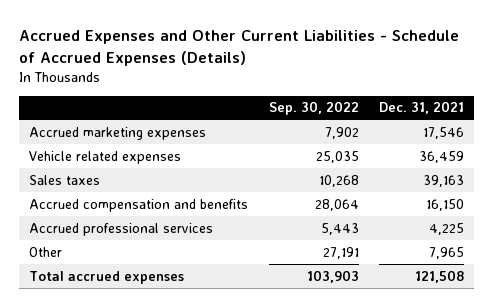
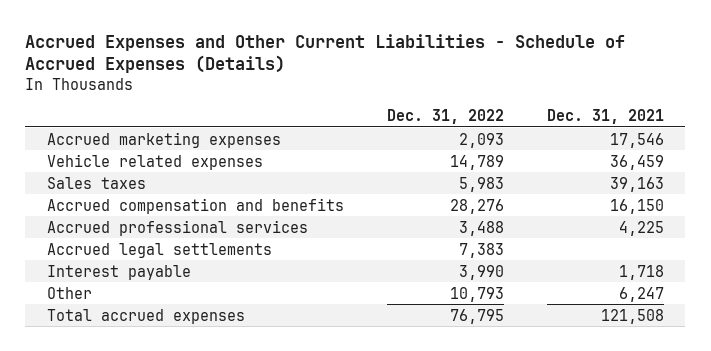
[268,101,359,116] Sep. 30, 2022 -> none
none -> [386,108,504,124] Dec. 31, 2022
none -> [46,242,272,258] Accrued legal settlements
none -> [46,264,191,280] Interest payable
[429,246,465,259] 7,965 -> [618,286,664,302] 6,247

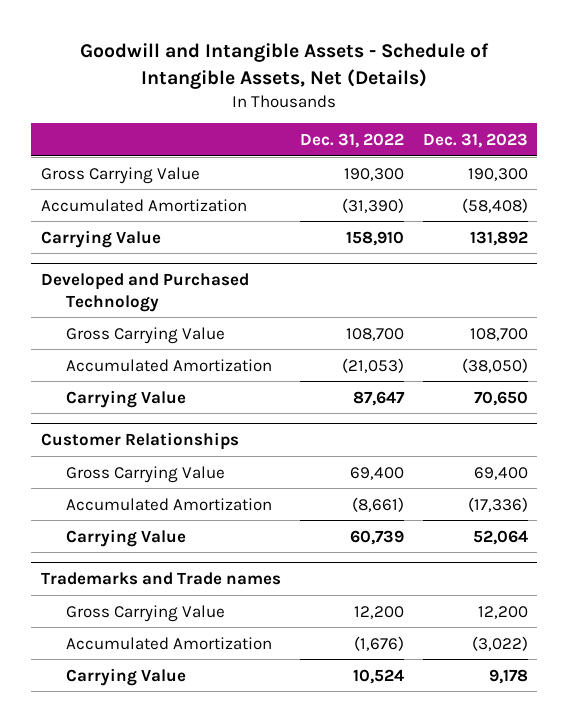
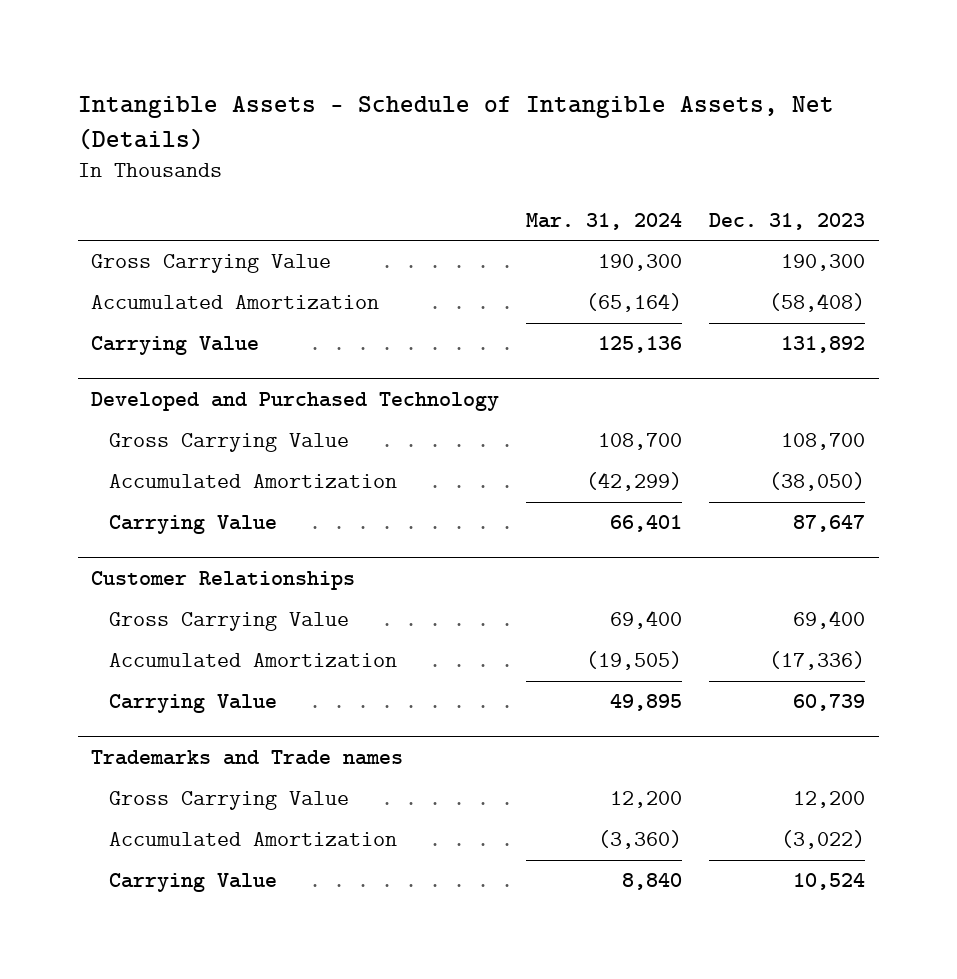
[80,43,490,89] Goodwill and Intangible Assets - Schedule of Intangible Assets, Net (Details) -> [77,96,834,150] Intangible Assets - Schedule of Intangible Assets, Net (Details)
[299,133,404,149] Dec. 31, 2022 -> none
none -> [526,212,683,230] Mar. 31, 2024
[473,390,528,406] 70,650 -> [793,515,866,533] 87,647
[472,529,528,545] 52,064 -> [793,694,866,712] 60,739
[488,668,528,684] 9,178 -> [793,873,866,891] 10,524

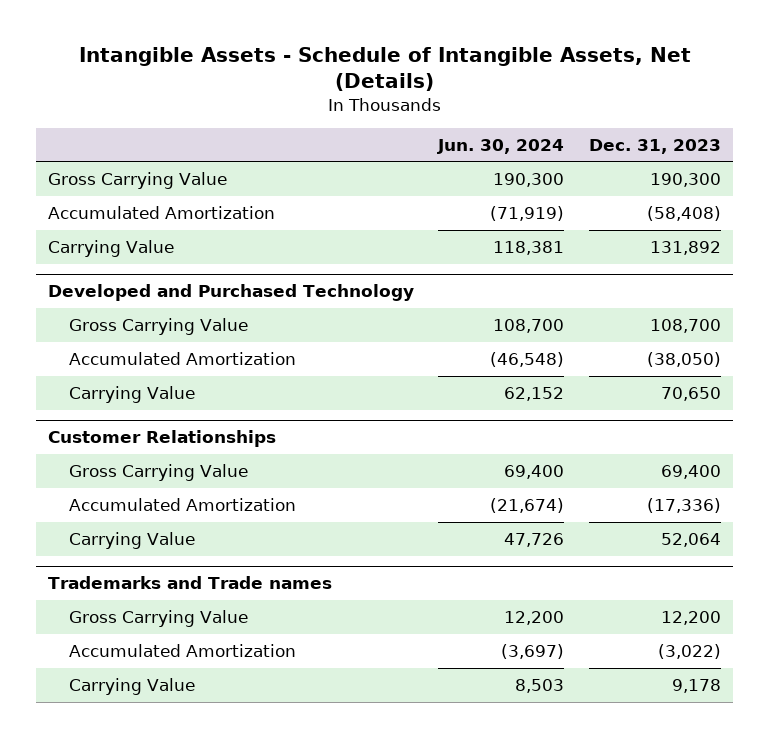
[526,212,683,230] Mar. 31, 2024 -> none
none -> [437,138,565,154] Jun. 30, 2024
[793,515,866,533] 87,647 -> [660,387,721,402] 70,650
[793,694,866,712] 60,739 -> [660,533,721,548] 52,064
[793,873,866,891] 10,524 -> [671,679,721,694] 9,178

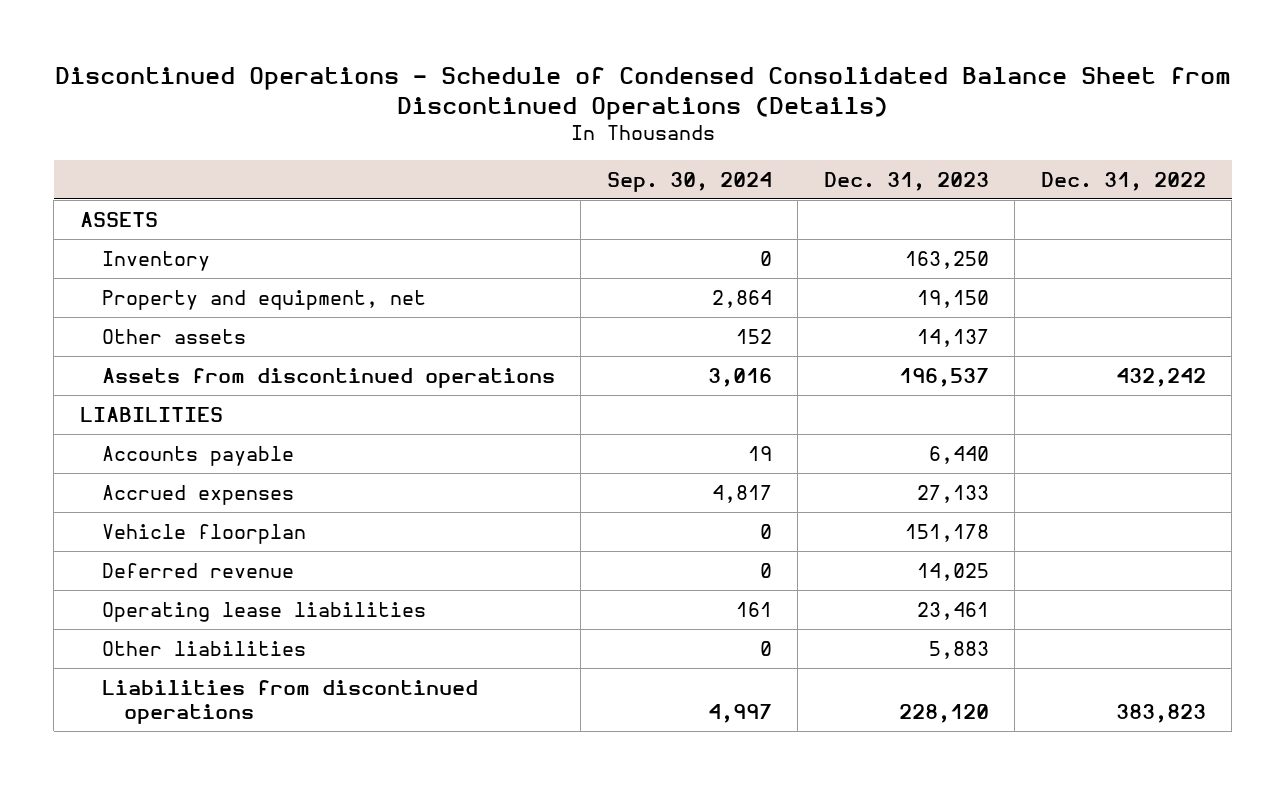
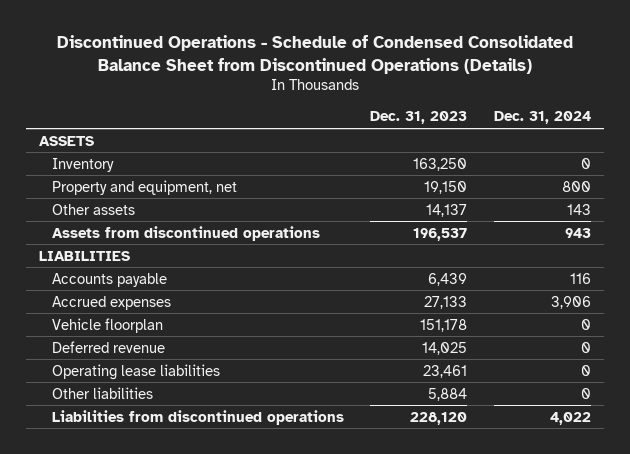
[606,171,772,192] Sep. 30, 2024 -> none
[1040,171,1206,191] Dec. 31, 2022 -> none
none -> [493,111,591,125] Dec. 31, 2024
[928,445,989,464] 6,440 -> [428,272,468,286] 6,439
[928,640,989,659] 5,883 -> [428,387,468,401] 5,884

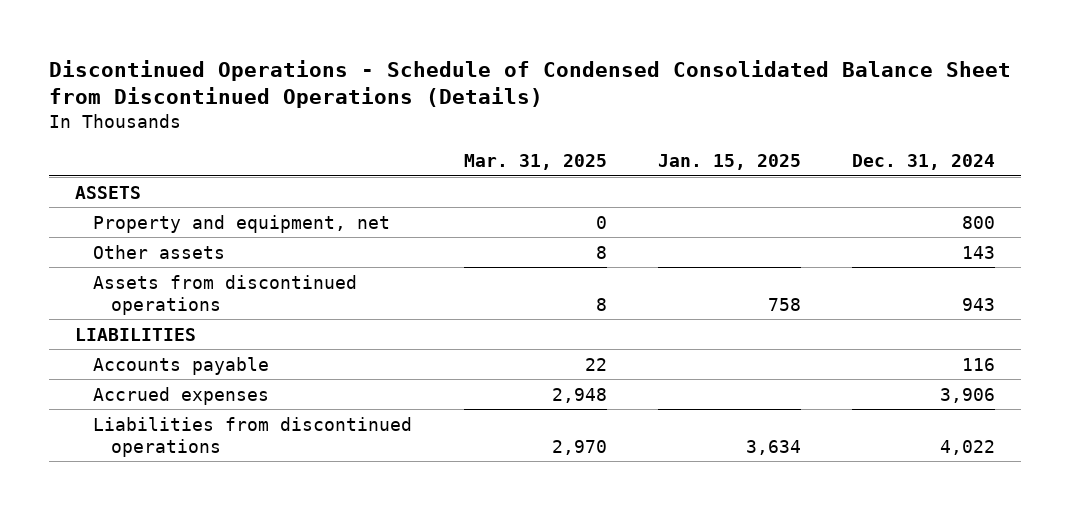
[370,111,468,125] Dec. 31, 2023 -> none
none -> [463,154,607,171] Mar. 31, 2025
none -> [657,154,801,171] Jan. 15, 2025
[52,157,115,172] Inventory -> none
[52,317,164,333] Vehicle floorplan -> none
[52,340,166,353] Deferred revenue -> none
[52,363,221,380] Operating lease liabilities -> none
[52,386,154,399] Other liabilities -> none

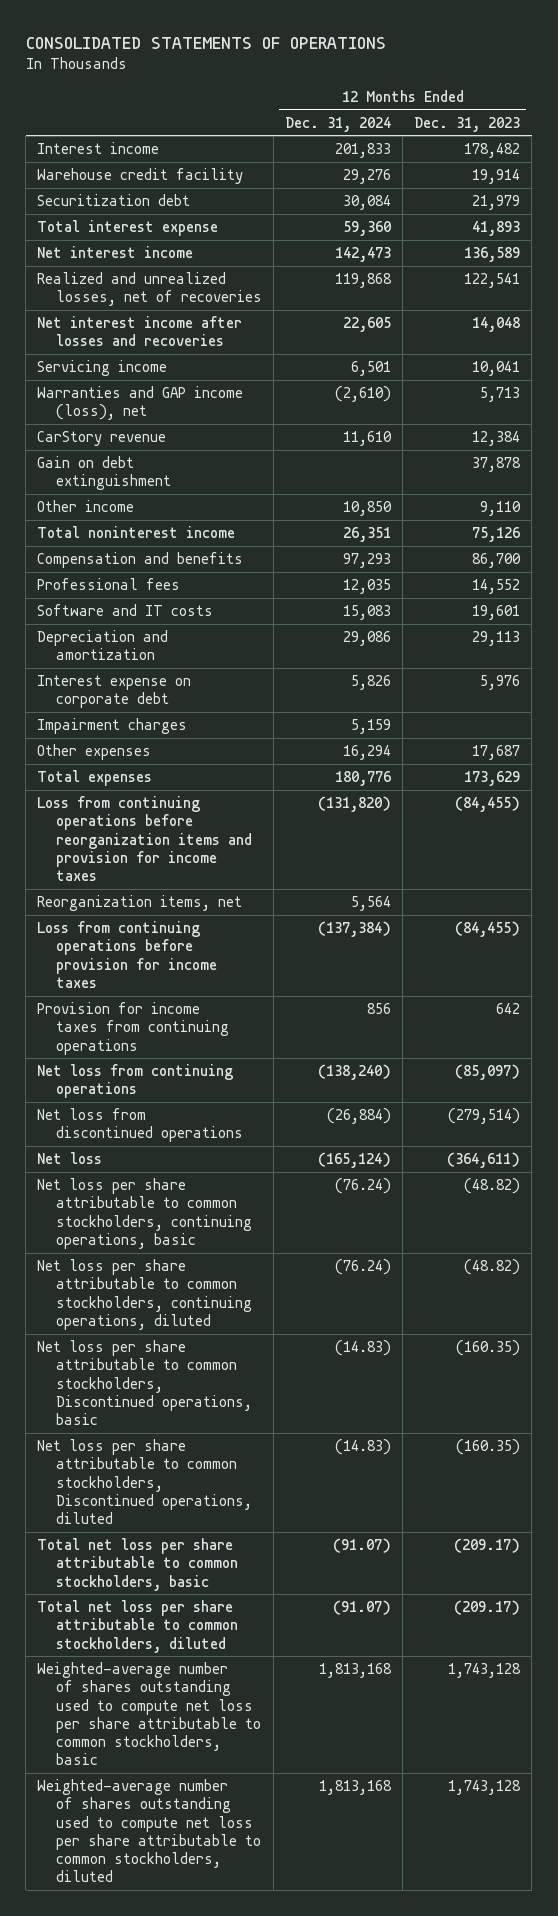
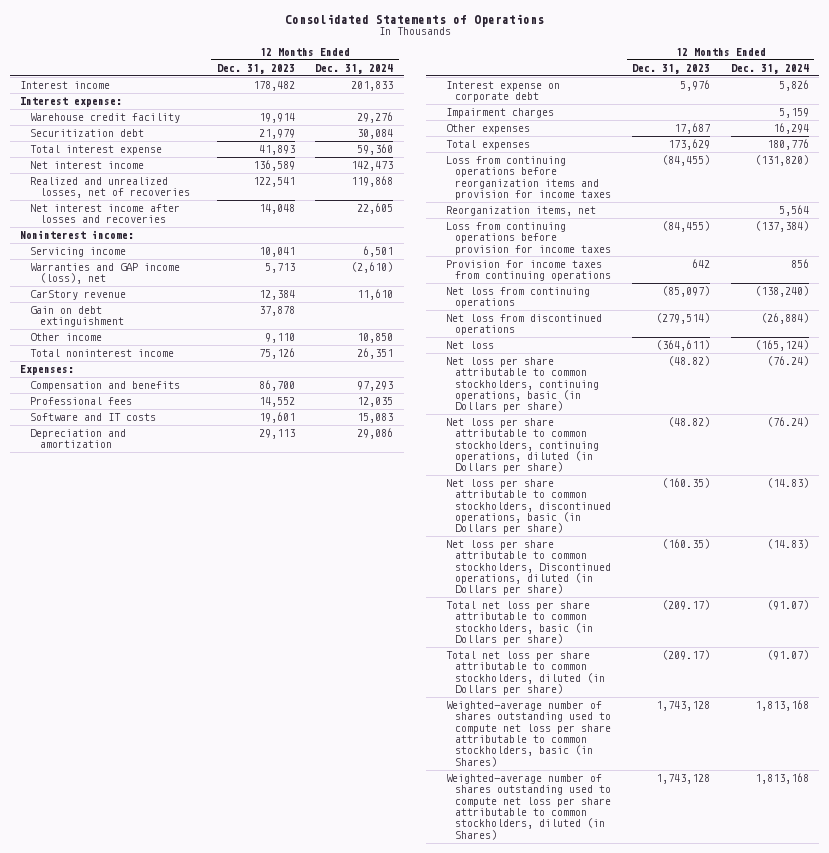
[25,36,386,49] CONSOLIDATED STATEMENTS OF OPERATIONS -> [284,13,544,27] Consolidated Statements of Operations
none -> [20,96,123,107] Interest expense:
none -> [20,229,135,239] Noninterest income:
none -> [20,364,75,375] Expenses:
[37,1178,253,1249] Net loss per share attributable to common stockholders, continuing operations, basic -> [445,356,600,413] Net loss per share attributable to common stockholders, continuing operations, basic (in Dollars per share)
[37,1259,253,1330] Net loss per share attributable to common stockholders, continuing operations, diluted -> [445,417,600,474] Net loss per share attributable to common stockholders, continuing operations, diluted (in Dollars per share)
[37,1340,253,1425] Net loss per share attributable to common stockholders, Discontinued operations, basic -> [445,478,612,535] Net loss per share attributable to common stockholders, discontinued operations, basic (in Dollars per share)
[37,1439,253,1524] Net loss per share attributable to common stockholders, Discontinued operations, diluted -> [445,539,612,596] Net loss per share attributable to common stockholders, Discontinued operations, diluted (in Dollars per share)
[37,1538,239,1591] Total net loss per share attributable to common stockholders, basic -> [445,600,594,646] Total net loss per share attributable to common stockholders, basic (in Dollars per share)
[37,1600,239,1653] Total net loss per share attributable to common stockholders, diluted -> [445,650,606,696] Total net loss per share attributable to common stockholders, diluted (in Dollars per share)
[37,1662,262,1766] Weighted-average number of shares outstanding used to compute net loss per share attributable to common stockholders, basic -> [445,700,612,767] Weighted-average number of shares outstanding used to compute net loss per share attributable to common stockholders, basic (in Shares)
[37,1779,262,1883] Weighted-average number of shares outstanding used to compute net loss per share attributable to common stockholders, diluted -> [445,773,612,840] Weighted-average number of shares outstanding used to compute net loss per share attributable to common stockholders, diluted (in Shares)

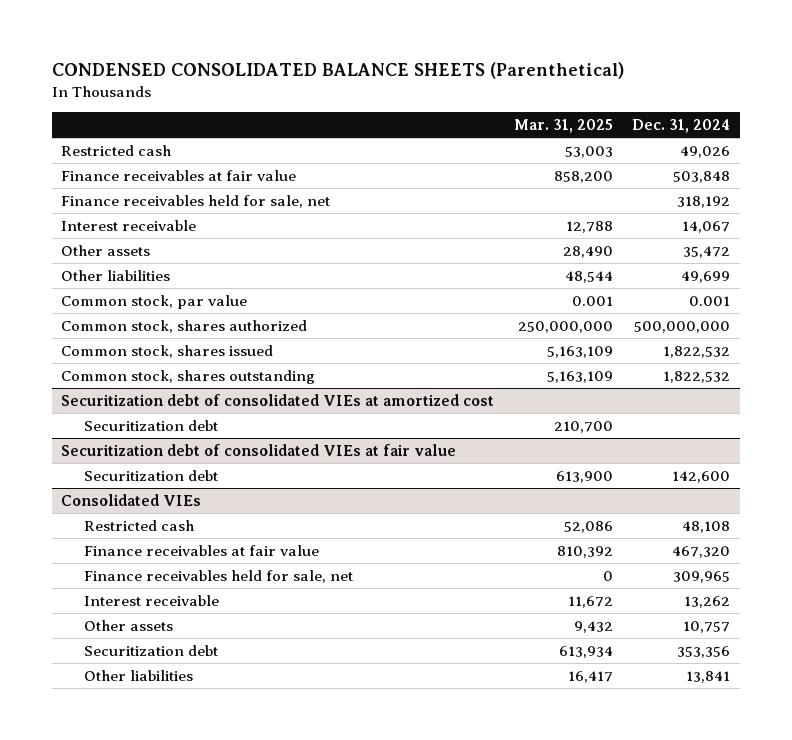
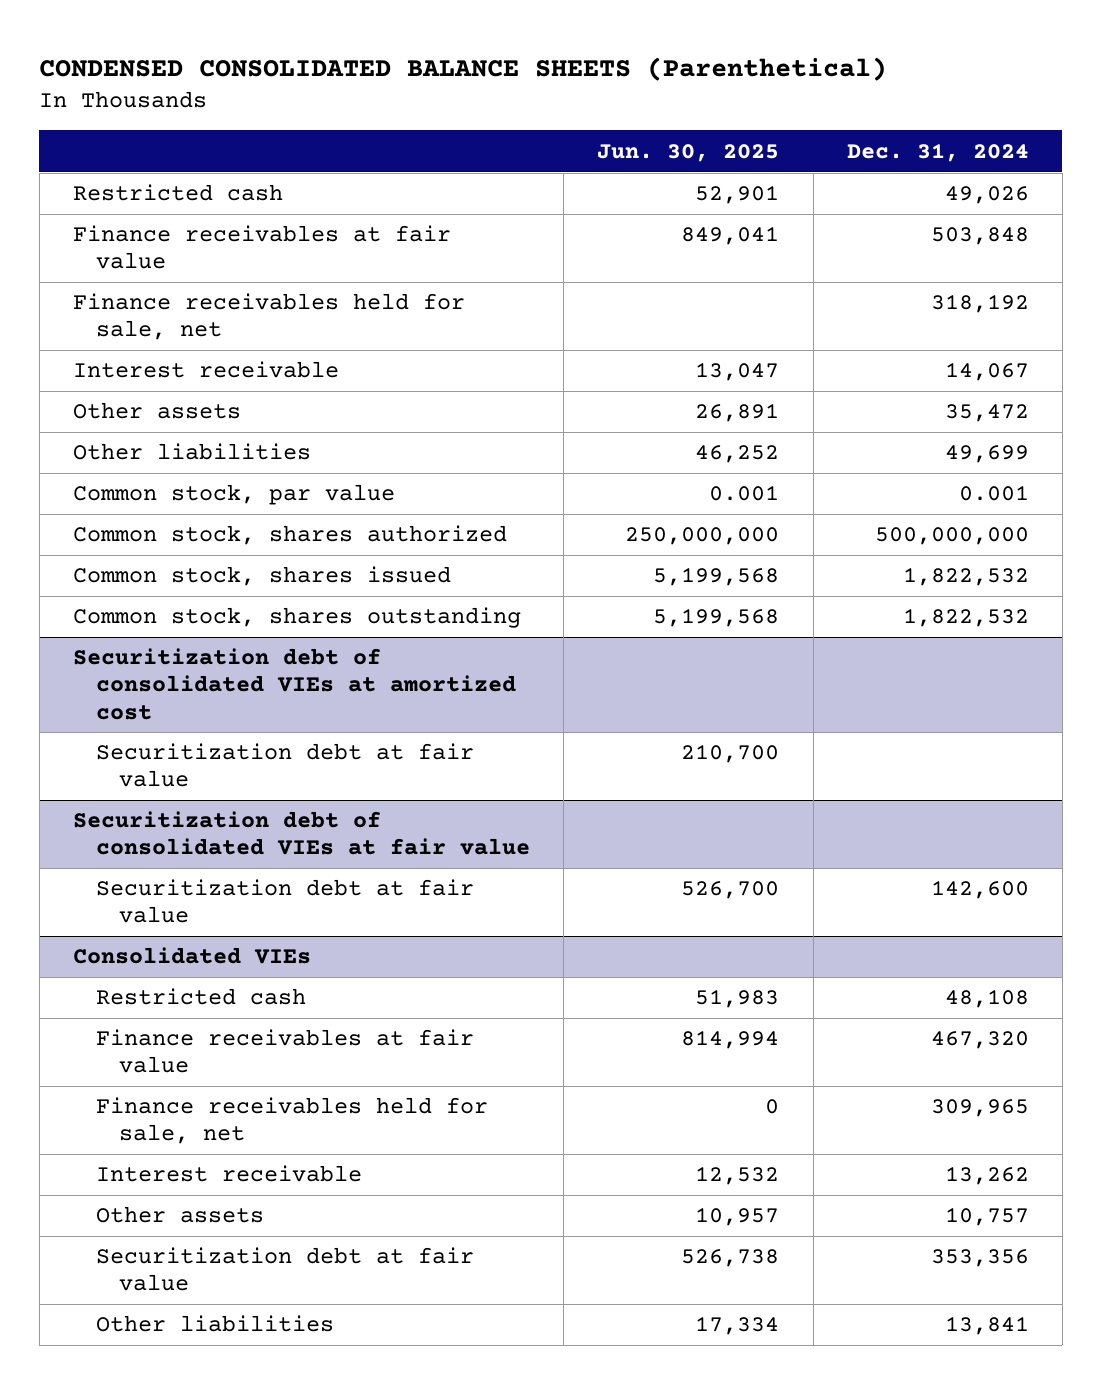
[513,119,613,134] Mar. 31, 2025 -> none
none -> [597,143,780,162] Jun. 30, 2025
[84,419,219,431] Securitization debt -> [96,743,475,788] Securitization debt at fair value
[84,469,219,481] Securitization debt -> [96,879,475,924] Securitization debt at fair value
[84,644,219,656] Securitization debt -> [96,1247,475,1292] Securitization debt at fair value

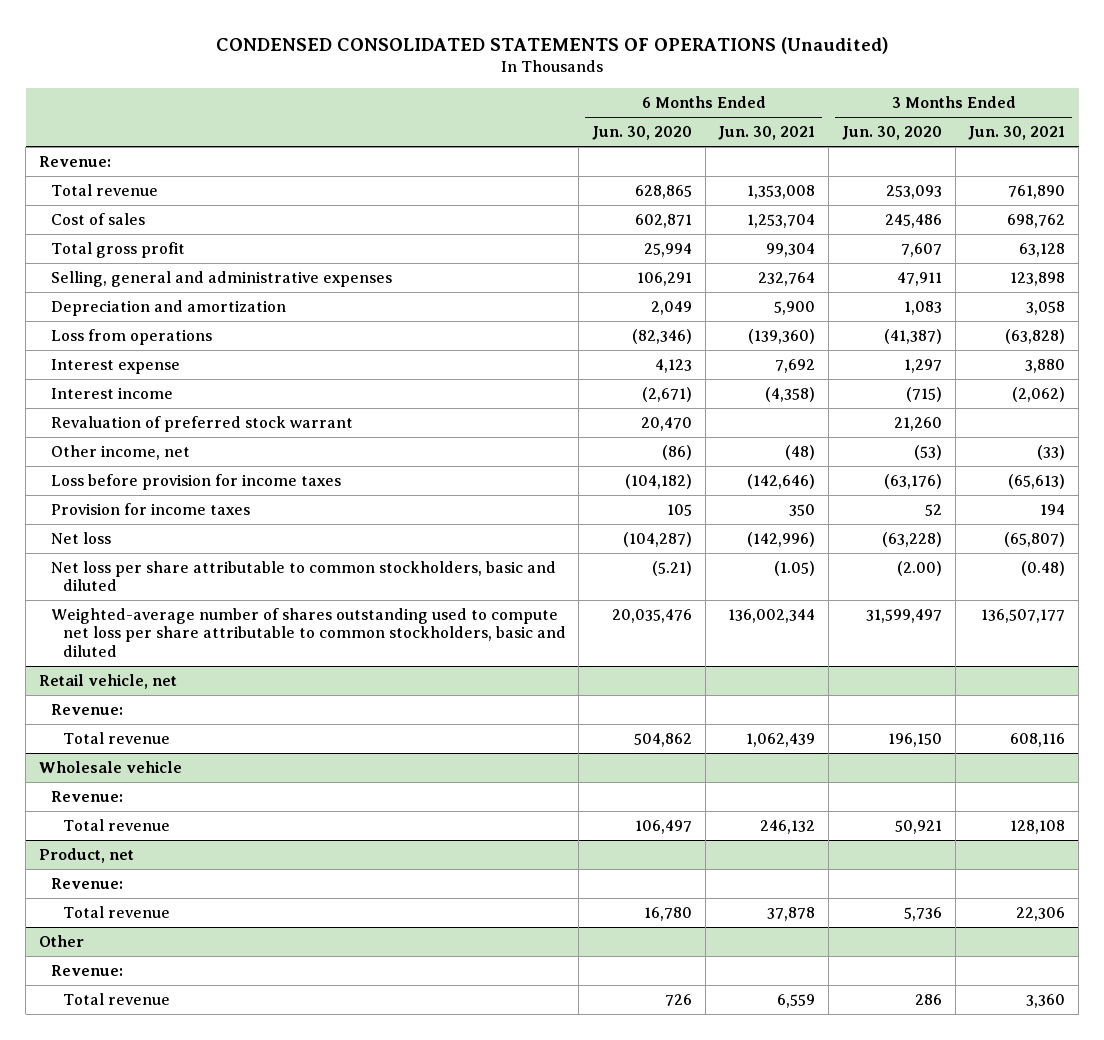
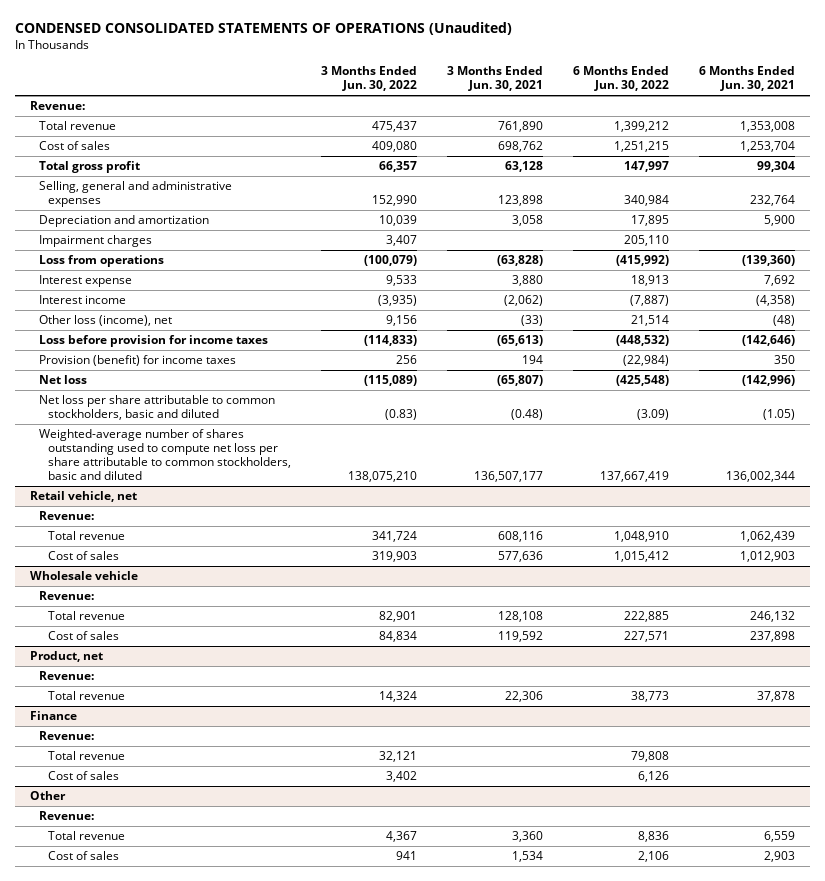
[592,126,693,141] Jun. 30, 2020 -> none
[841,126,942,141] Jun. 30, 2020 -> none
none -> [321,66,418,92] 3 Months Ended Jun. 30, 2022
none -> [572,66,669,92] 6 Months Ended Jun. 30, 2022
none -> [39,235,153,248] Impairment charges
[50,416,353,433] Revaluation of preferred stock warrant -> none
[50,445,190,461] Other income, net -> [39,315,173,327] Other loss (income), net
[50,503,250,516] Provision for income taxes -> [39,355,237,367] Provision (benefit) for income taxes
none -> [48,551,120,561] Cost of sales
none -> [48,631,120,641] Cost of sales
none -> [30,711,78,721] Finance
none -> [39,731,95,741] Revenue:
none -> [48,751,126,761] Total revenue
none -> [48,771,120,781] Cost of sales
none -> [48,851,120,861] Cost of sales

